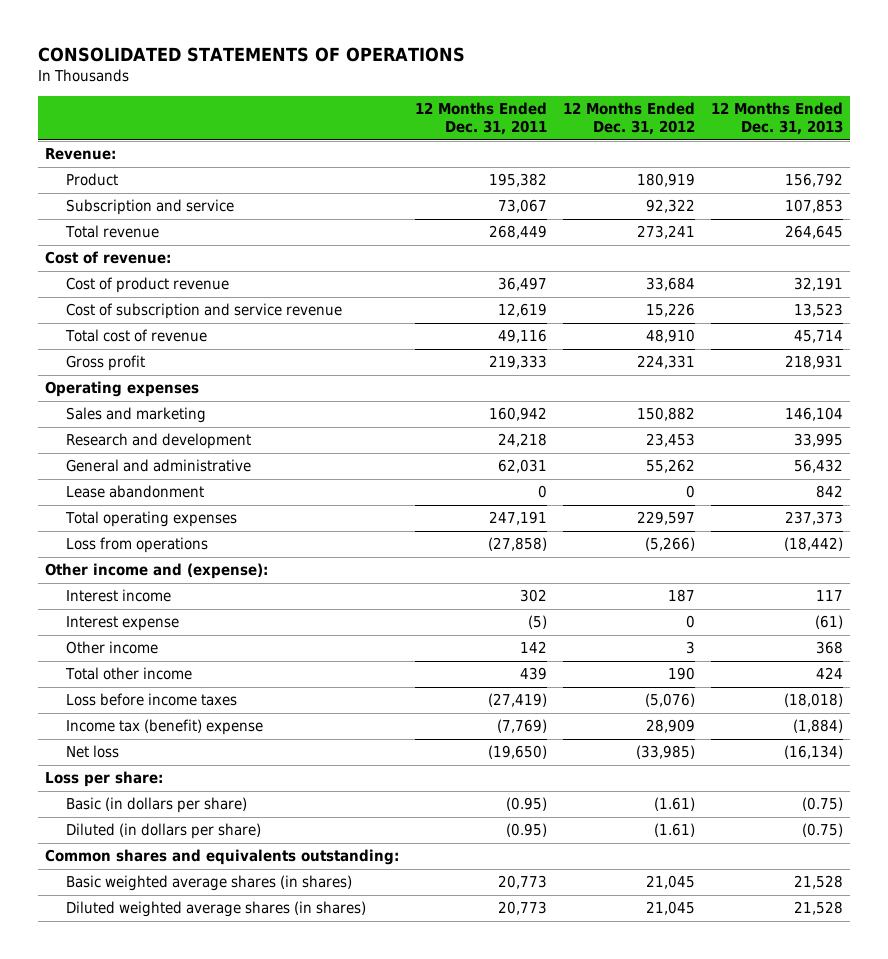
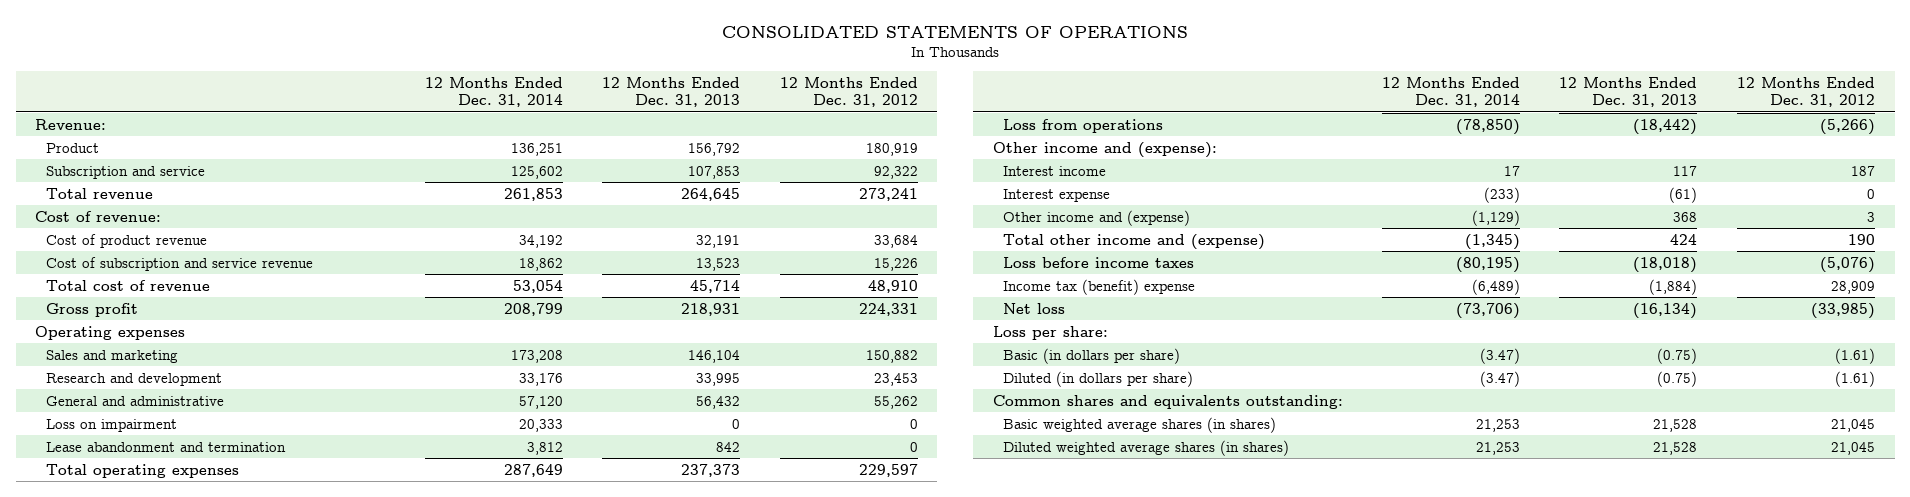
[415,102,548,136] 12 Months Ended Dec. 31, 2011 -> none
none -> [424,76,563,108] 12 Months Ended Dec. 31, 2014
none -> [46,418,178,432] Loss on impairment
[65,485,204,499] Lease abandonment -> [46,441,287,452] Lease abandonment and termination
[65,641,158,655] Other income -> [1003,209,1191,226] Other income and (expense)
[64,667,192,681] Total other income -> [1003,233,1266,250] Total other income and (expense)

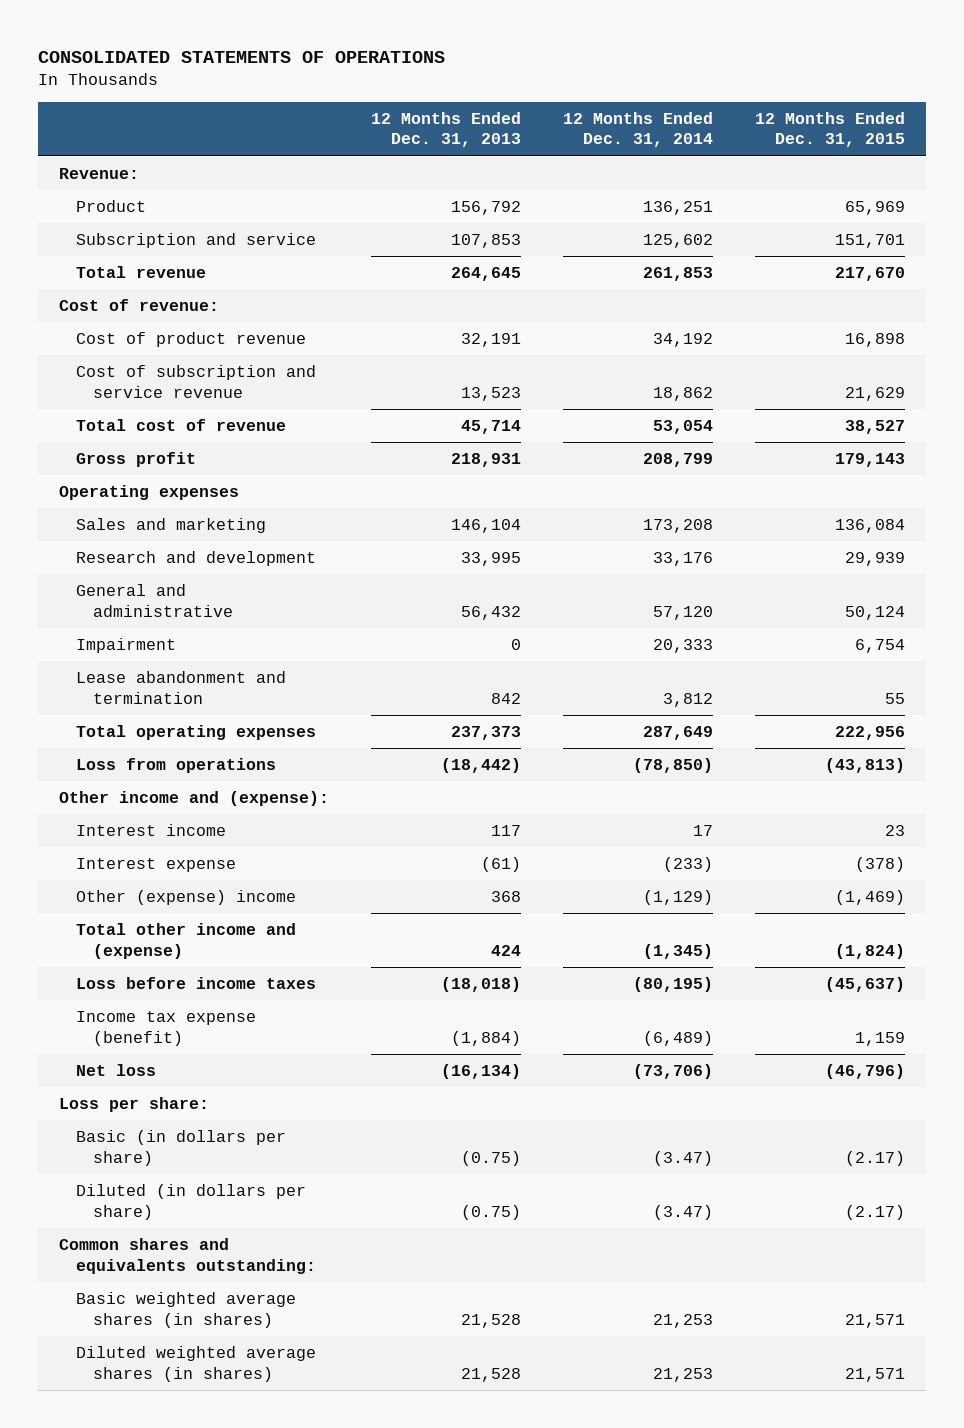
[779,76,918,108] 12 Months Ended Dec. 31, 2012 -> none
none -> [755,111,906,148] 12 Months Ended Dec. 31, 2015
[46,418,178,432] Loss on impairment -> [75,638,176,654] Impairment
[1003,209,1191,226] Other income and (expense) -> [75,890,296,906] Other (expense) income
[1003,278,1196,295] Income tax (benefit) expense -> [75,1011,256,1046] Income tax expense (benefit)

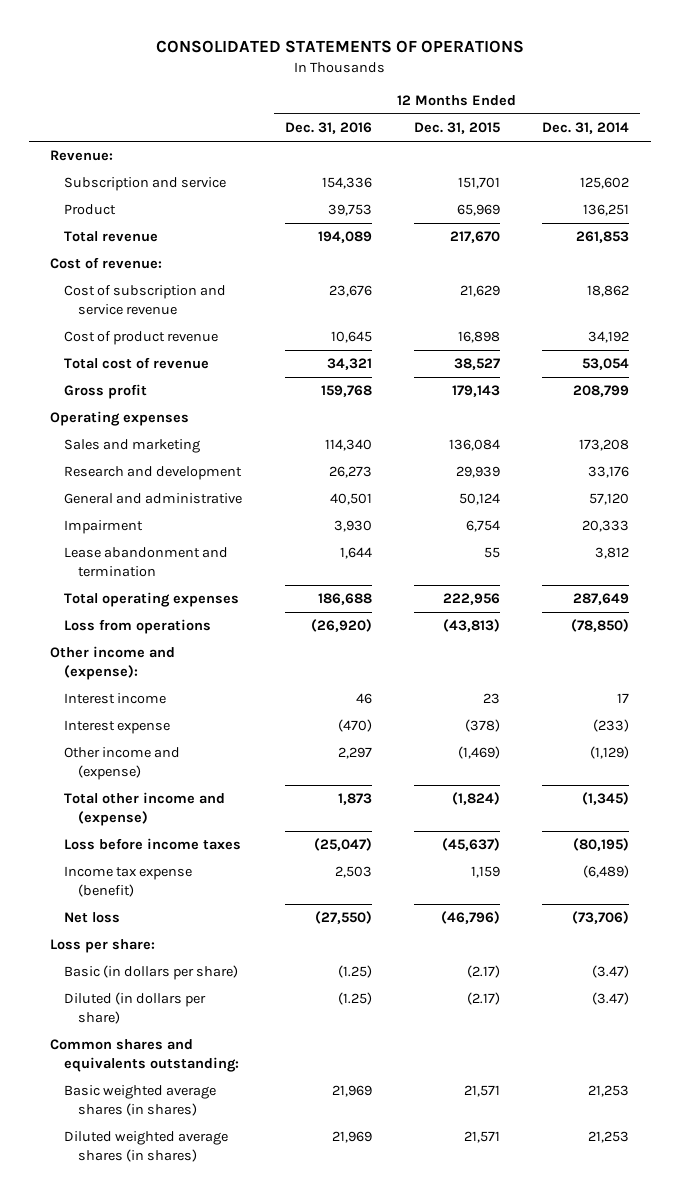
[371,111,522,148] 12 Months Ended Dec. 31, 2013 -> none
none -> [284,122,372,135] Dec. 31, 2016
[75,200,146,213] Product -> [64,204,117,216] Product
[75,332,306,348] Cost of product revenue -> [64,331,219,346] Cost of product revenue
[75,890,296,906] Other (expense) income -> [64,747,181,781] Other income and (expense)

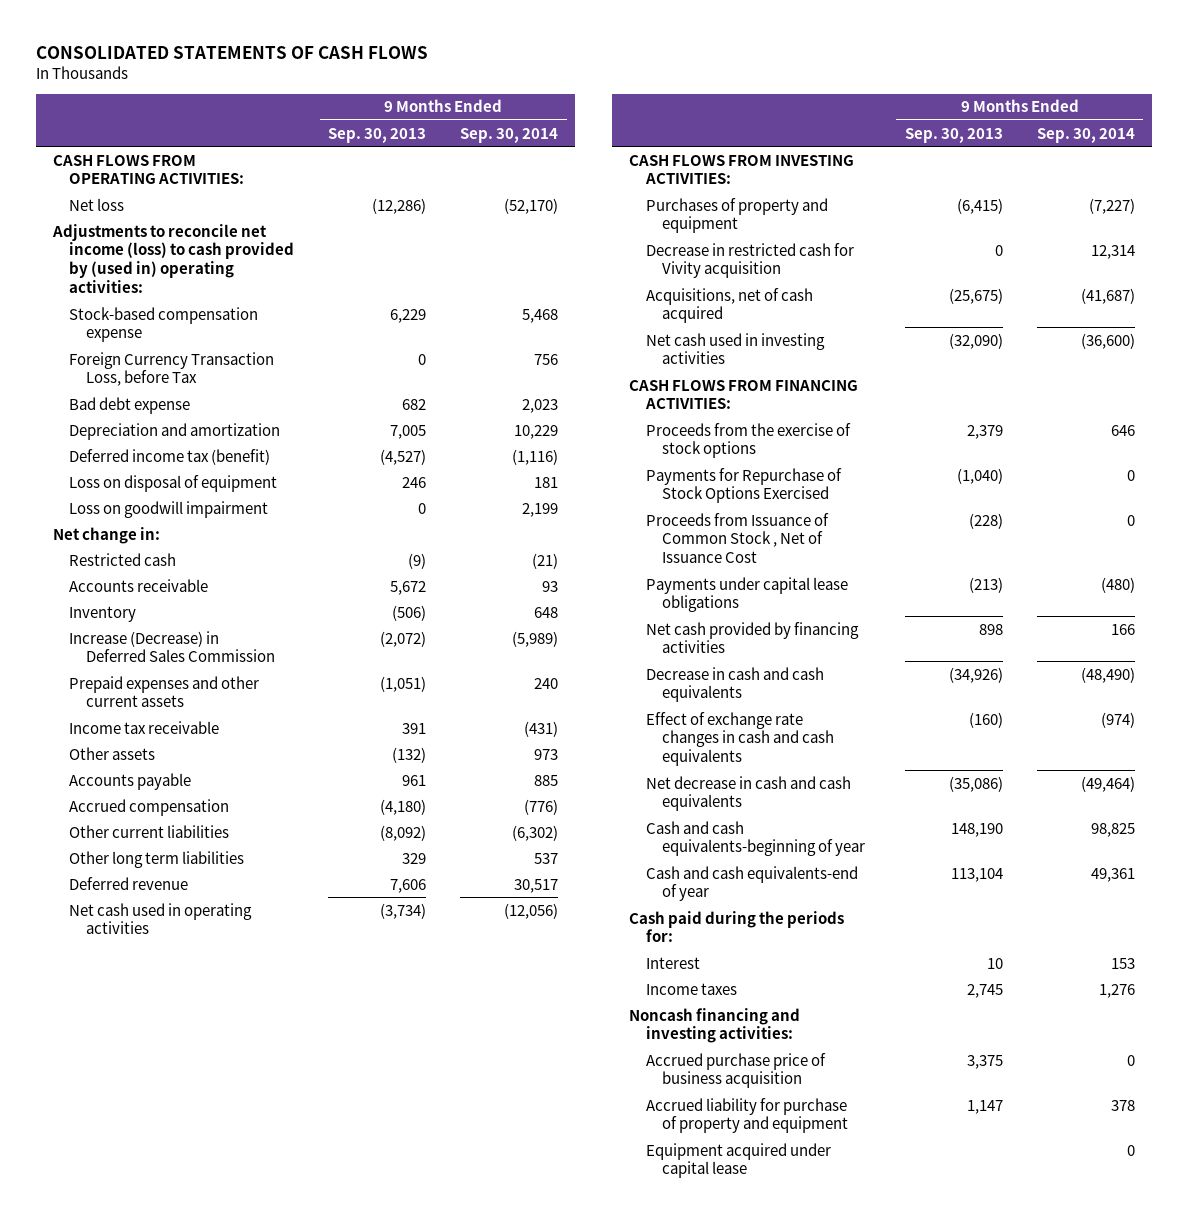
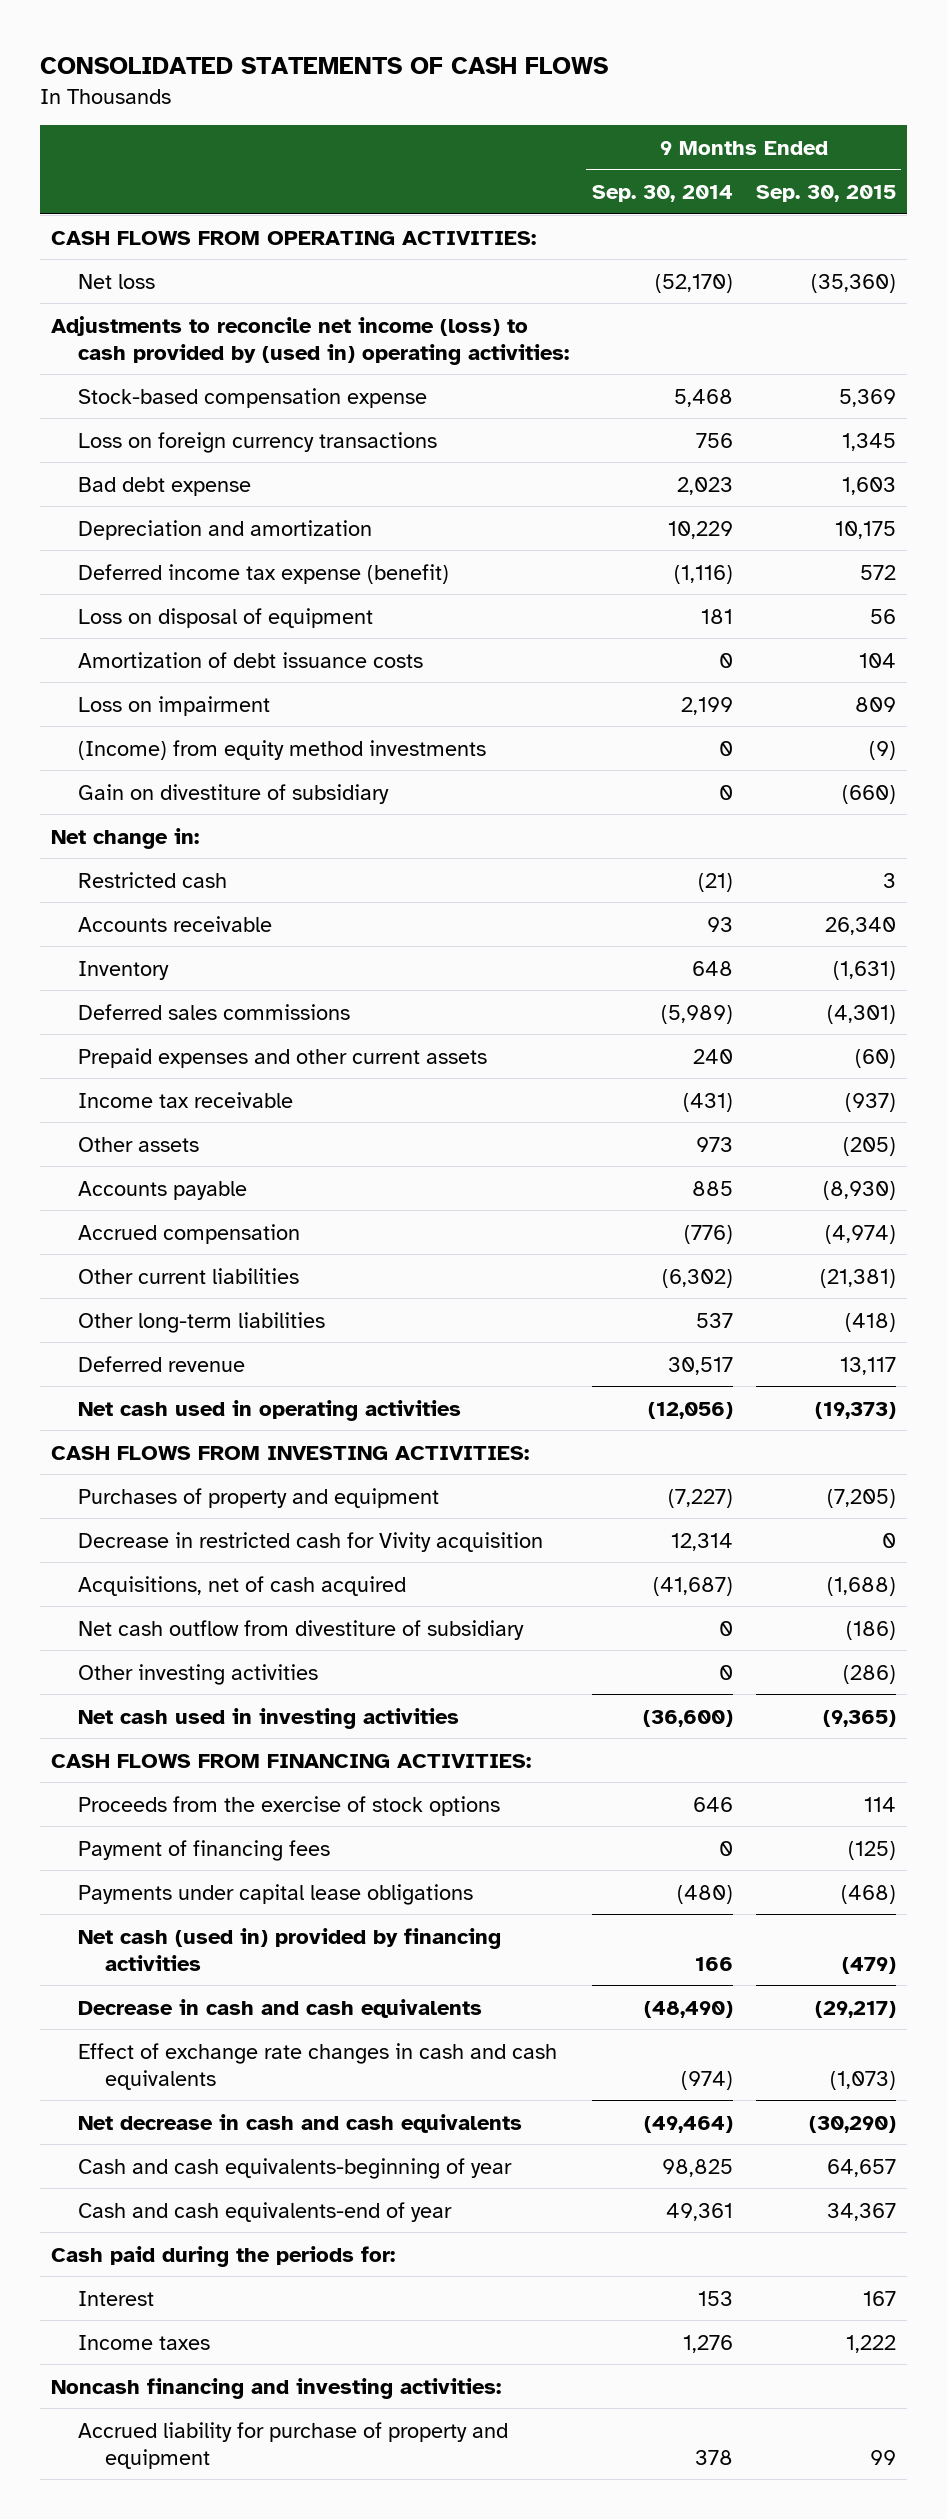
[328,127,427,143] Sep. 30, 2013 -> none
none -> [755,185,896,203] Sep. 30, 2015
[69,351,275,387] Foreign Currency Transaction Loss, before Tax -> [78,431,438,453] Loss on foreign currency transactions
[69,448,271,465] Deferred income tax (benefit) -> [78,563,450,584] Deferred income tax expense (benefit)
none -> [78,651,424,668] Amortization of debt issuance costs
[69,500,269,518] Loss on goodwill impairment -> [78,695,271,716] Loss on impairment
none -> [78,739,487,760] (Income) from equity method investments
none -> [78,783,390,804] Gain on divestiture of subsidiary
[69,630,275,663] Increase (Decrease) in Deferred Sales Commission -> [78,1003,351,1020] Deferred sales commissions
[69,850,245,868] Other long term liabilities -> [78,1311,326,1333] Other long-term liabilities
none -> [78,1619,525,1640] Net cash outflow from divestiture of subsidiary
none -> [78,1663,319,1685] Other investing activities
[645,467,842,504] Payments for Repurchase of Stock Options Exercised -> none
[645,512,829,564] Proceeds from Issuance of Common Stock , Net of Issuance Cost -> none
none -> [78,1839,331,1861] Payment of financing fees
[645,621,859,654] Net cash provided by financing activities -> [78,1927,502,1971] Net cash (used in) provided by financing activities
[645,1052,826,1089] Accrued purchase price of business acquisition -> none
[645,1142,831,1179] Equipment acquired under capital lease -> none

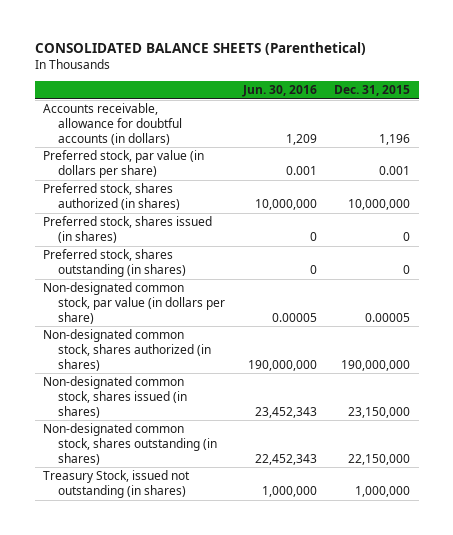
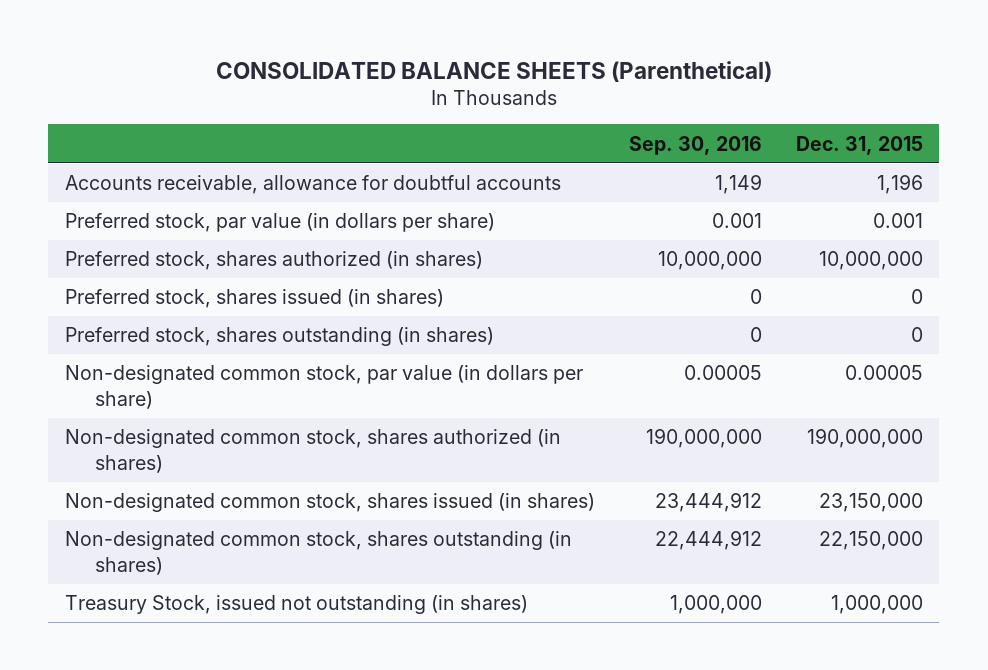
[241,85,317,98] Jun. 30, 2016 -> none
none -> [628,135,762,155] Sep. 30, 2016
[43,103,183,145] Accounts receivable, allowance for doubtful accounts (in dollars) -> [65,175,562,195] Accounts receivable, allowance for doubtful accounts

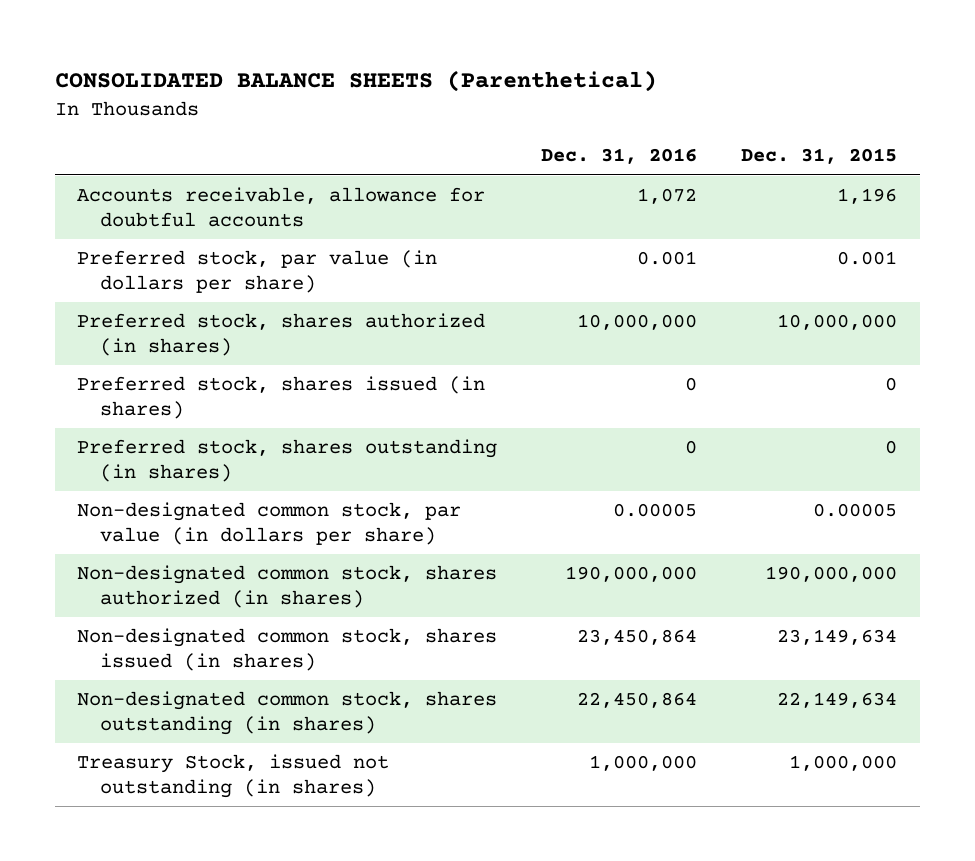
[628,135,762,155] Sep. 30, 2016 -> none
none -> [541,148,698,165] Dec. 31, 2016
[818,493,923,513] 23,150,000 -> [777,629,898,646] 23,149,634
[818,531,923,551] 22,150,000 -> [777,692,898,709] 22,149,634

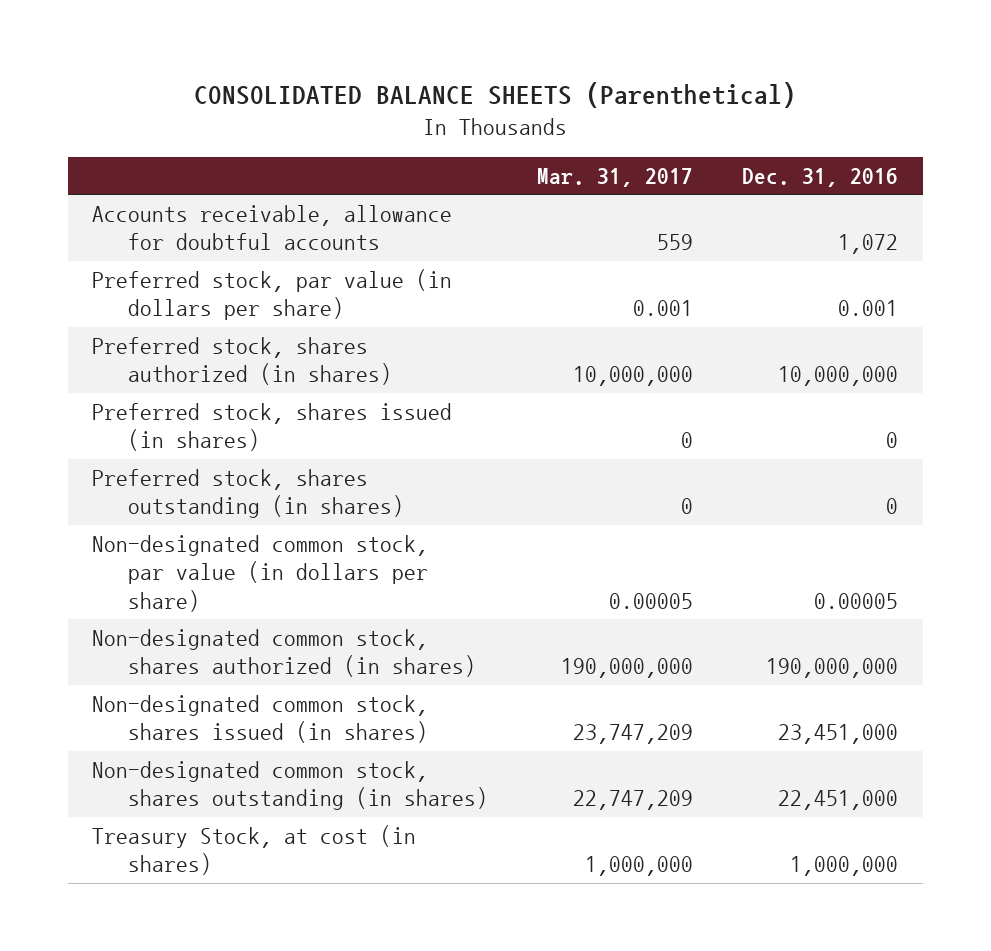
[741,148,898,165] Dec. 31, 2015 -> none
none -> [537,168,694,188] Mar. 31, 2017
[577,629,698,646] 23,450,864 -> [778,724,899,745] 23,451,000
[577,692,698,709] 22,450,864 -> [778,790,899,811] 22,451,000
[77,754,390,798] Treasury Stock, issued not outstanding (in shares) -> [92,824,417,876] Treasury Stock, at cost (in shares)

